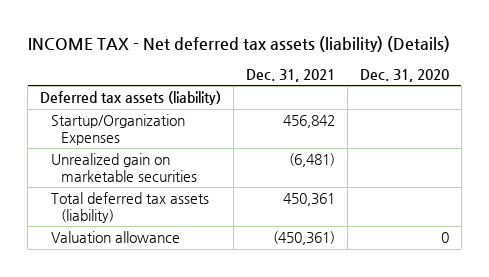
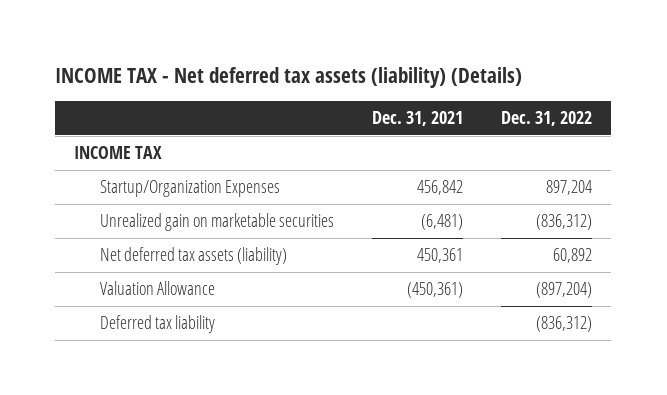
[359,68,449,82] Dec. 31, 2020 -> none
none -> [501,110,593,126] Dec. 31, 2022
[40,91,222,106] Deferred tax assets (liability) -> [74,146,163,160] INCOME TAX
[50,192,209,223] Total deferred tax assets (liability) -> [99,247,287,266] Net deferred tax assets (liability)
[50,231,180,244] Valuation allowance -> [99,281,215,296] Valuation Allowance
none -> [99,315,215,334] Deferred tax liability

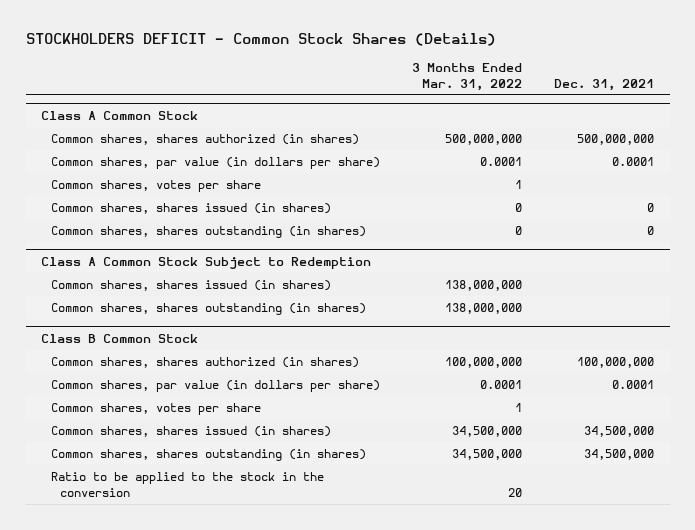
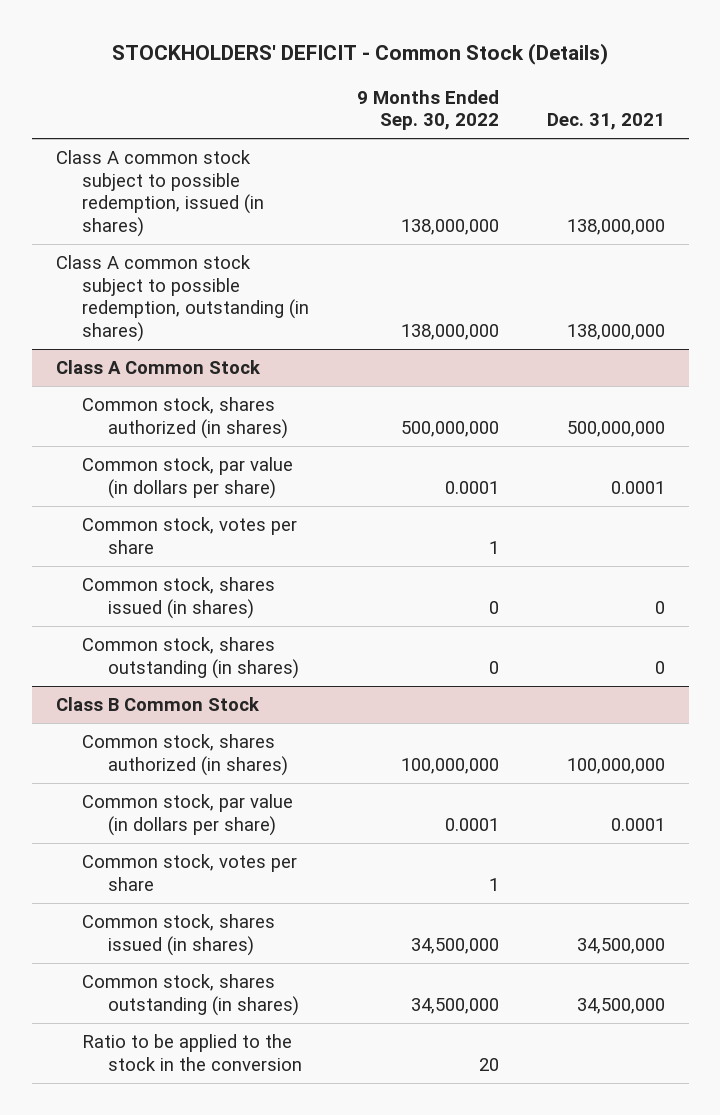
[25,33,496,47] STOCKHOLDERS DEFICIT - Common Stock Shares (Details) -> [112,43,609,66] STOCKHOLDERS' DEFICIT - Common Stock (Details)
[411,63,522,91] 3 Months Ended Mar. 31, 2022 -> none
none -> [356,89,499,131] 9 Months Ended Sep. 30, 2022
none -> [55,150,264,237] Class A common stock subject to possible redemption, issued (in shares)
none -> [55,255,309,342] Class A common stock subject to possible redemption, outstanding (in shares)
[41,256,372,269] Class A Common Stock Subject to Redemption -> none
[50,280,331,292] Common shares, shares issued (in shares) -> none
[50,303,366,316] Common shares, shares outstanding (in shares) -> none
[50,134,359,146] Common shares, shares authorized (in shares) -> [81,397,289,439] Common stock, shares authorized (in shares)
[50,157,380,170] Common shares, par value (in dollars per share) -> [81,457,293,499] Common stock, par value (in dollars per share)
[50,180,261,193] Common shares, votes per share -> [81,517,297,554] Common stock, votes per share
[50,203,331,215] Common shares, shares issued (in shares) -> [81,577,275,619] Common stock, shares issued (in shares)
[50,226,366,239] Common shares, shares outstanding (in shares) -> [81,637,300,679] Common stock, shares outstanding (in shares)
[50,357,359,369] Common shares, shares authorized (in shares) -> [81,734,289,776] Common stock, shares authorized (in shares)
[50,380,380,393] Common shares, par value (in dollars per share) -> [81,794,293,836] Common stock, par value (in dollars per share)
[50,403,261,416] Common shares, votes per share -> [81,854,297,891] Common stock, votes per share
[50,426,331,438] Common shares, shares issued (in shares) -> [81,914,275,956] Common stock, shares issued (in shares)
[50,449,366,462] Common shares, shares outstanding (in shares) -> [81,974,300,1016] Common stock, shares outstanding (in shares)

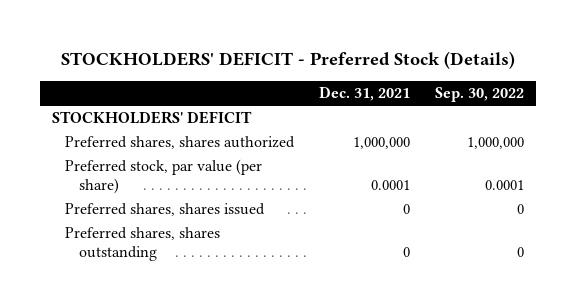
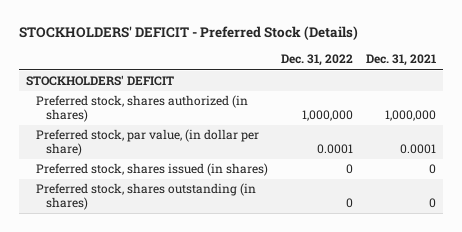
[434,87,524,103] Sep. 30, 2022 -> none
none -> [280,54,353,67] Dec. 31, 2022
[65,136,296,150] Preferred shares, shares authorized -> [35,95,248,123] Preferred stock, shares authorized (in shares)
[65,159,263,194] Preferred stock, par value (per share) -> [35,129,259,157] Preferred stock, par value, (in dollar per share)
[65,203,266,217] Preferred shares, shares issued -> [35,163,268,177] Preferred stock, shares issued (in shares)
[65,227,221,261] Preferred shares, shares outstanding -> [35,183,256,211] Preferred stock, shares outstanding (in shares)

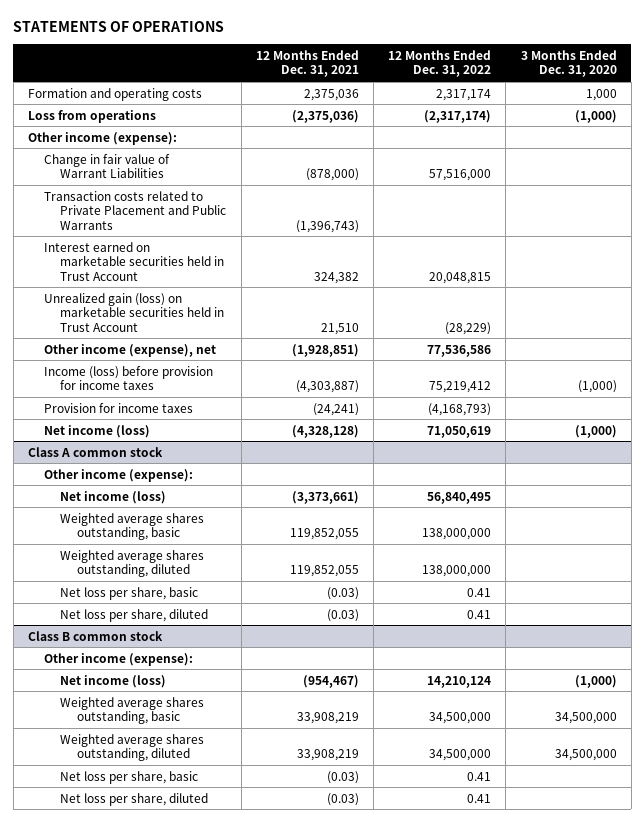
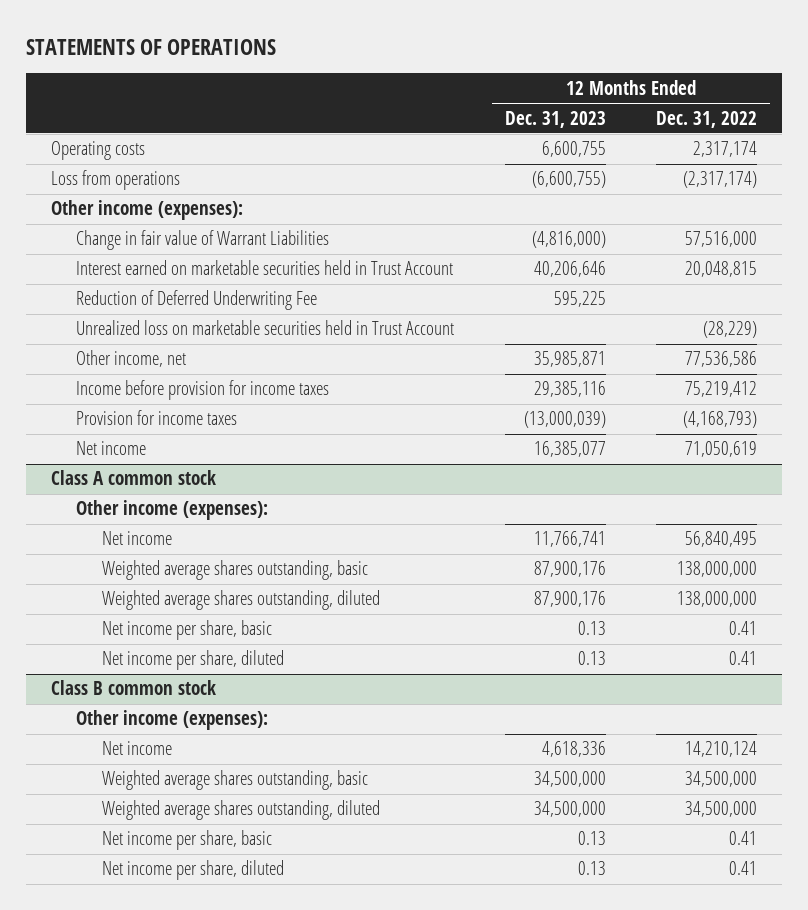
[255,49,359,78] 12 Months Ended Dec. 31, 2021 -> none
[520,49,617,78] 3 Months Ended Dec. 31, 2020 -> none
none -> [504,110,606,128] Dec. 31, 2023
[27,87,202,101] Formation and operating costs -> [51,141,146,161] Operating costs
[27,131,177,145] Other income (expense): -> [51,200,244,221] Other income (expenses):
[44,190,227,230] Transaction costs related to Private Placement and Public Warrants -> none
none -> [76,290,318,311] Reduction of Deferred Underwriting Fee
[44,292,225,332] Unrealized gain (loss) on marketable securities held in Trust Account -> [76,320,455,336] Unrealized loss on marketable securities held in Trust Account
[44,343,217,357] Other income (expense), net -> [76,350,187,368] Other income, net
[44,365,214,391] Income (loss) before provision for income taxes -> [76,380,330,401] Income before provision for income taxes
[44,424,151,438] Net income (loss) -> [76,441,147,456] Net income
[44,468,194,482] Other income (expense): -> [76,500,269,521] Other income (expenses):
[60,490,167,504] Net income (loss) -> [101,531,172,546] Net income
[60,586,199,600] Net loss per share, basic -> [101,620,272,641] Net income per share, basic
[60,608,209,622] Net loss per share, diluted -> [101,650,284,671] Net income per share, diluted
[44,652,194,666] Other income (expense): -> [76,710,269,731] Other income (expenses):
[60,674,167,688] Net income (loss) -> [101,741,172,756] Net income
[60,770,199,784] Net loss per share, basic -> [101,830,272,851] Net income per share, basic
[60,792,209,806] Net loss per share, diluted -> [101,860,284,881] Net income per share, diluted

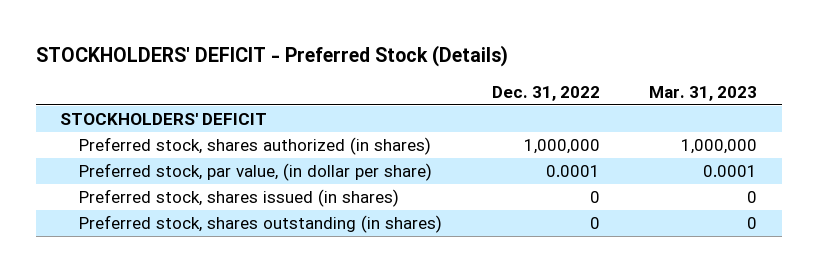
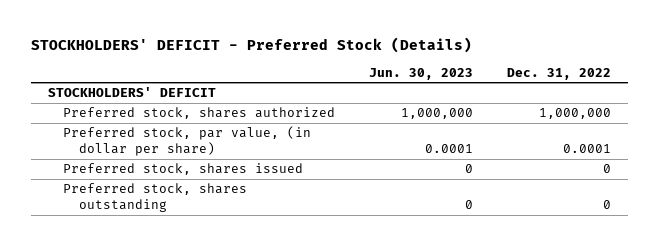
[649,85,758,101] Mar. 31, 2023 -> none
none -> [369,67,474,80] Jun. 30, 2023
[79,137,432,156] Preferred stock, shares authorized (in shares) -> [63,107,336,120] Preferred stock, shares authorized
[79,189,400,208] Preferred stock, shares issued (in shares) -> [63,163,304,176] Preferred stock, shares issued
[79,215,443,234] Preferred stock, shares outstanding (in shares) -> [63,183,248,213] Preferred stock, shares outstanding

